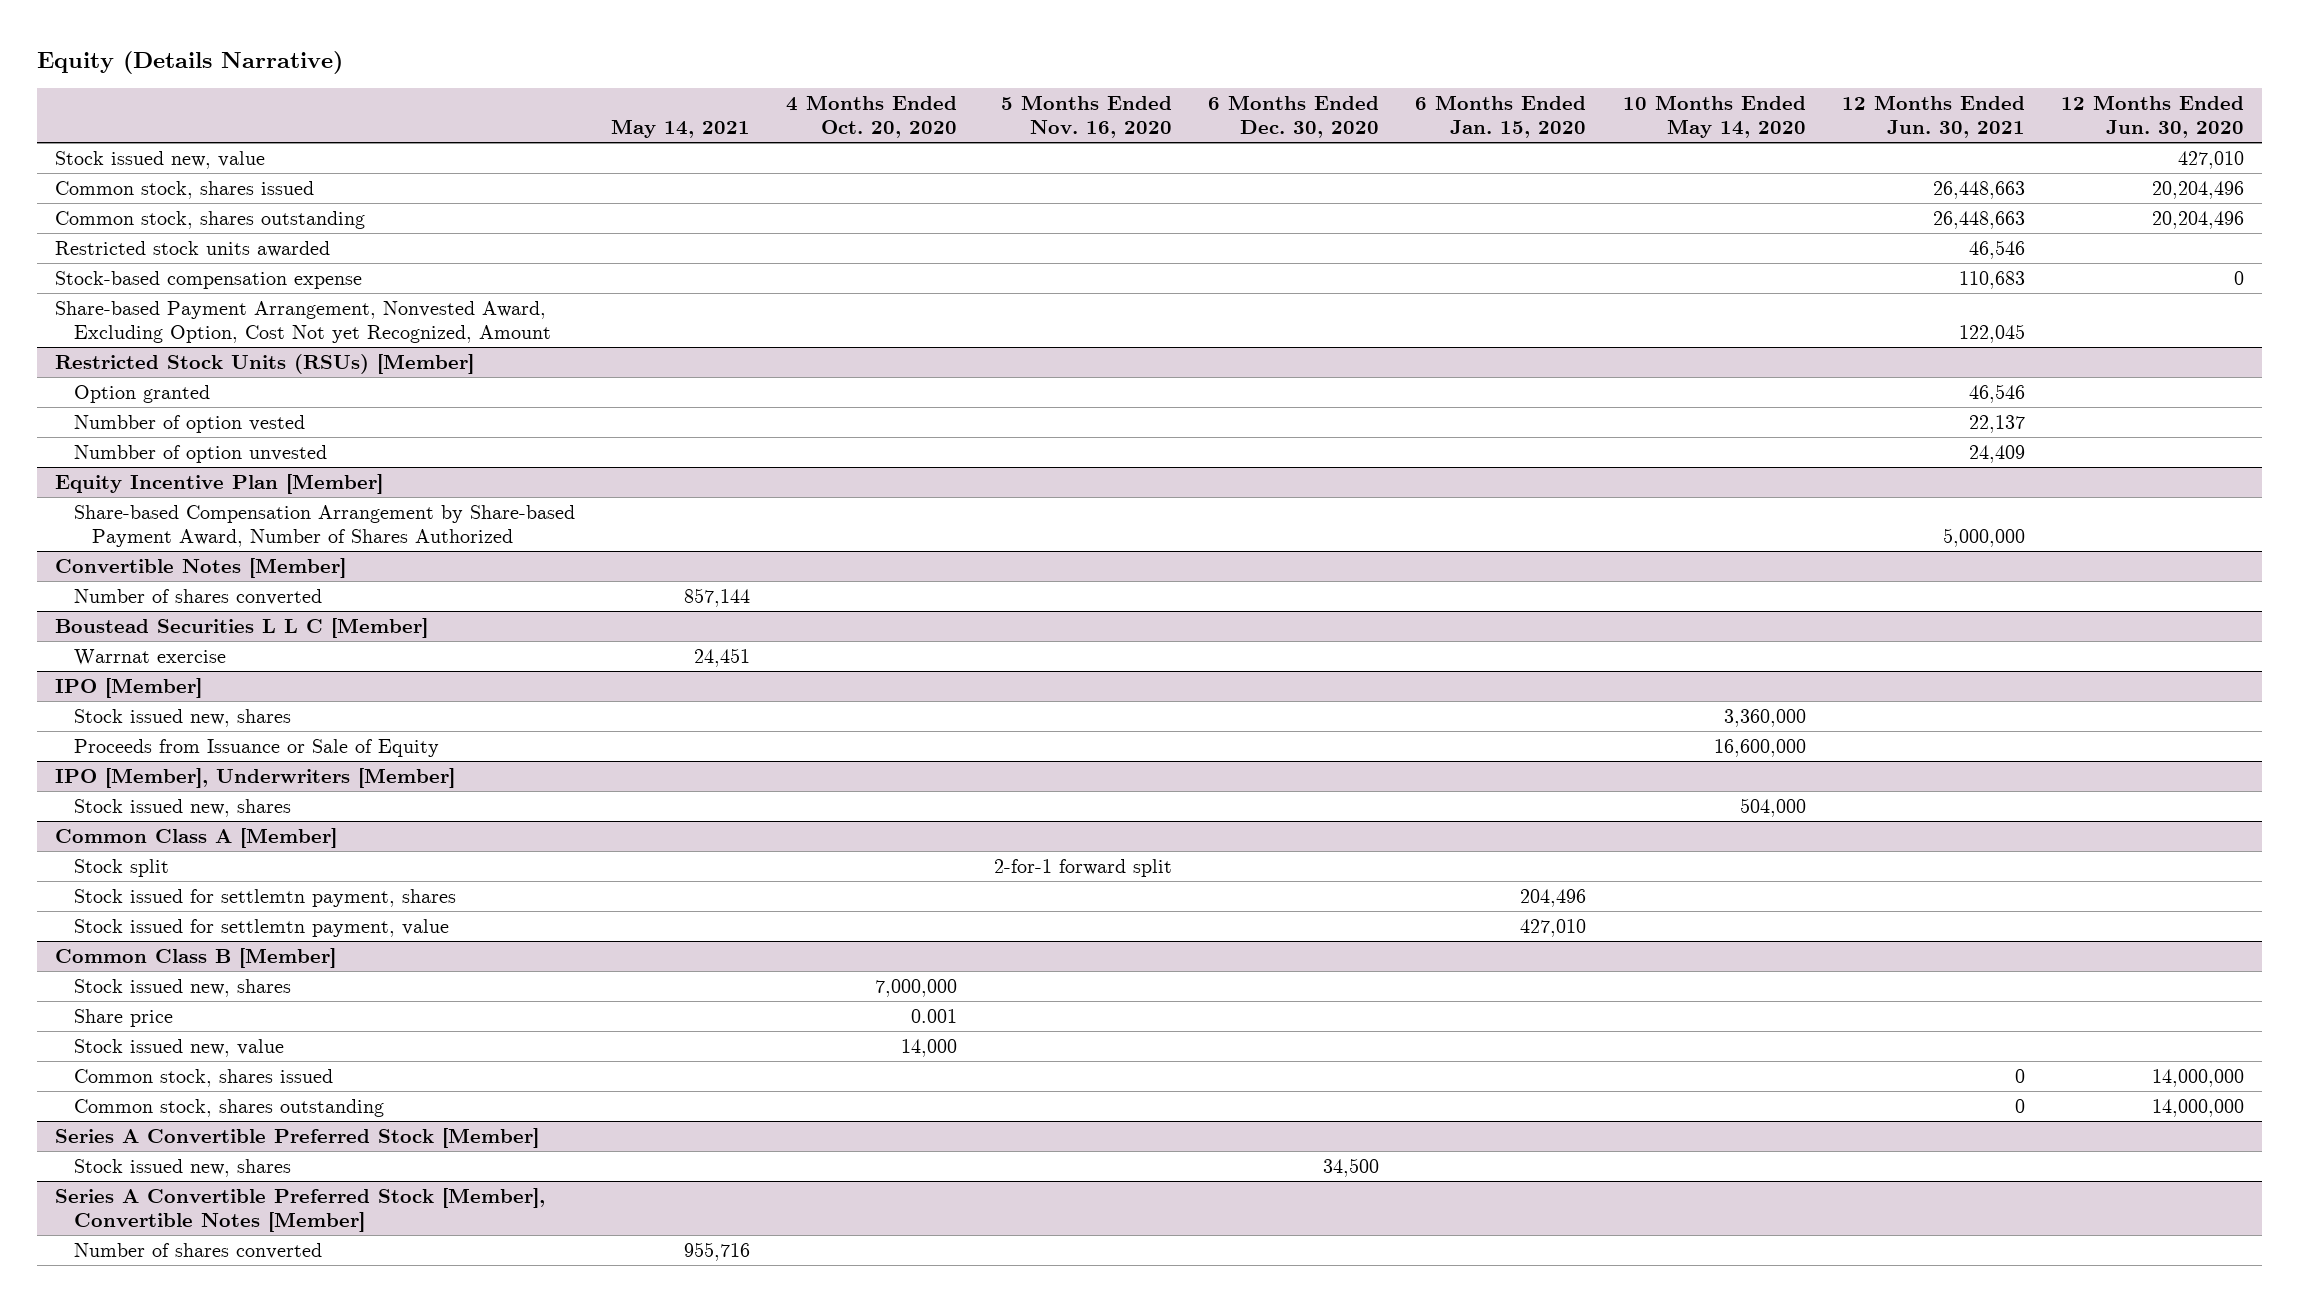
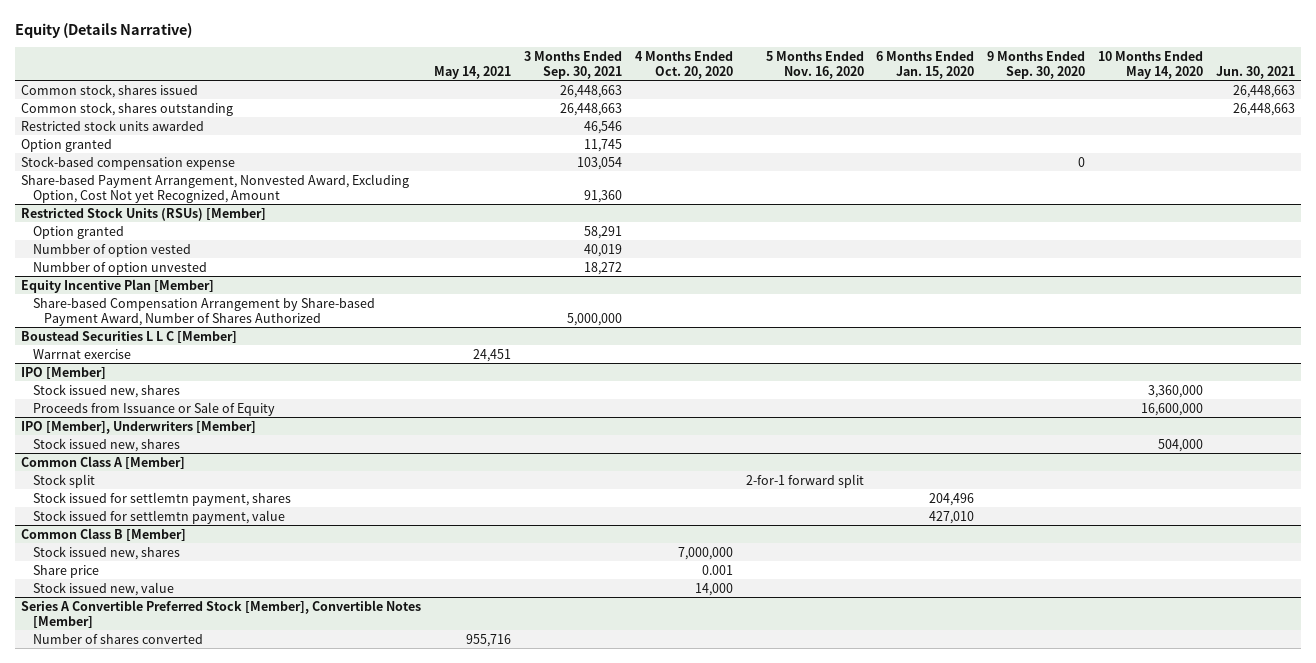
[1207,94,1379,139] 6 Months Ended Dec. 30, 2020 -> none
[1841,94,2025,139] 12 Months Ended Jun. 30, 2021 -> none
[2061,94,2245,139] 12 Months Ended Jun. 30, 2020 -> none
none -> [523,51,622,79] 3 Months Ended Sep. 30, 2021
none -> [987,51,1086,79] 9 Months Ended Sep. 30, 2020
none -> [1215,65,1295,79] Jun. 30, 2021
[54,150,265,169] Stock issued new, value -> none
none -> [21,138,113,152] Option granted
[54,557,346,578] Convertible Notes [Member] -> none
[73,588,322,605] Number of shares converted -> none
[73,1068,333,1087] Common stock, shares issued -> none
[73,1098,384,1117] Common stock, shares outstanding -> none
[54,1127,539,1148] Series A Convertible Preferred Stock [Member] -> none
[73,1158,291,1177] Stock issued new, shares -> none

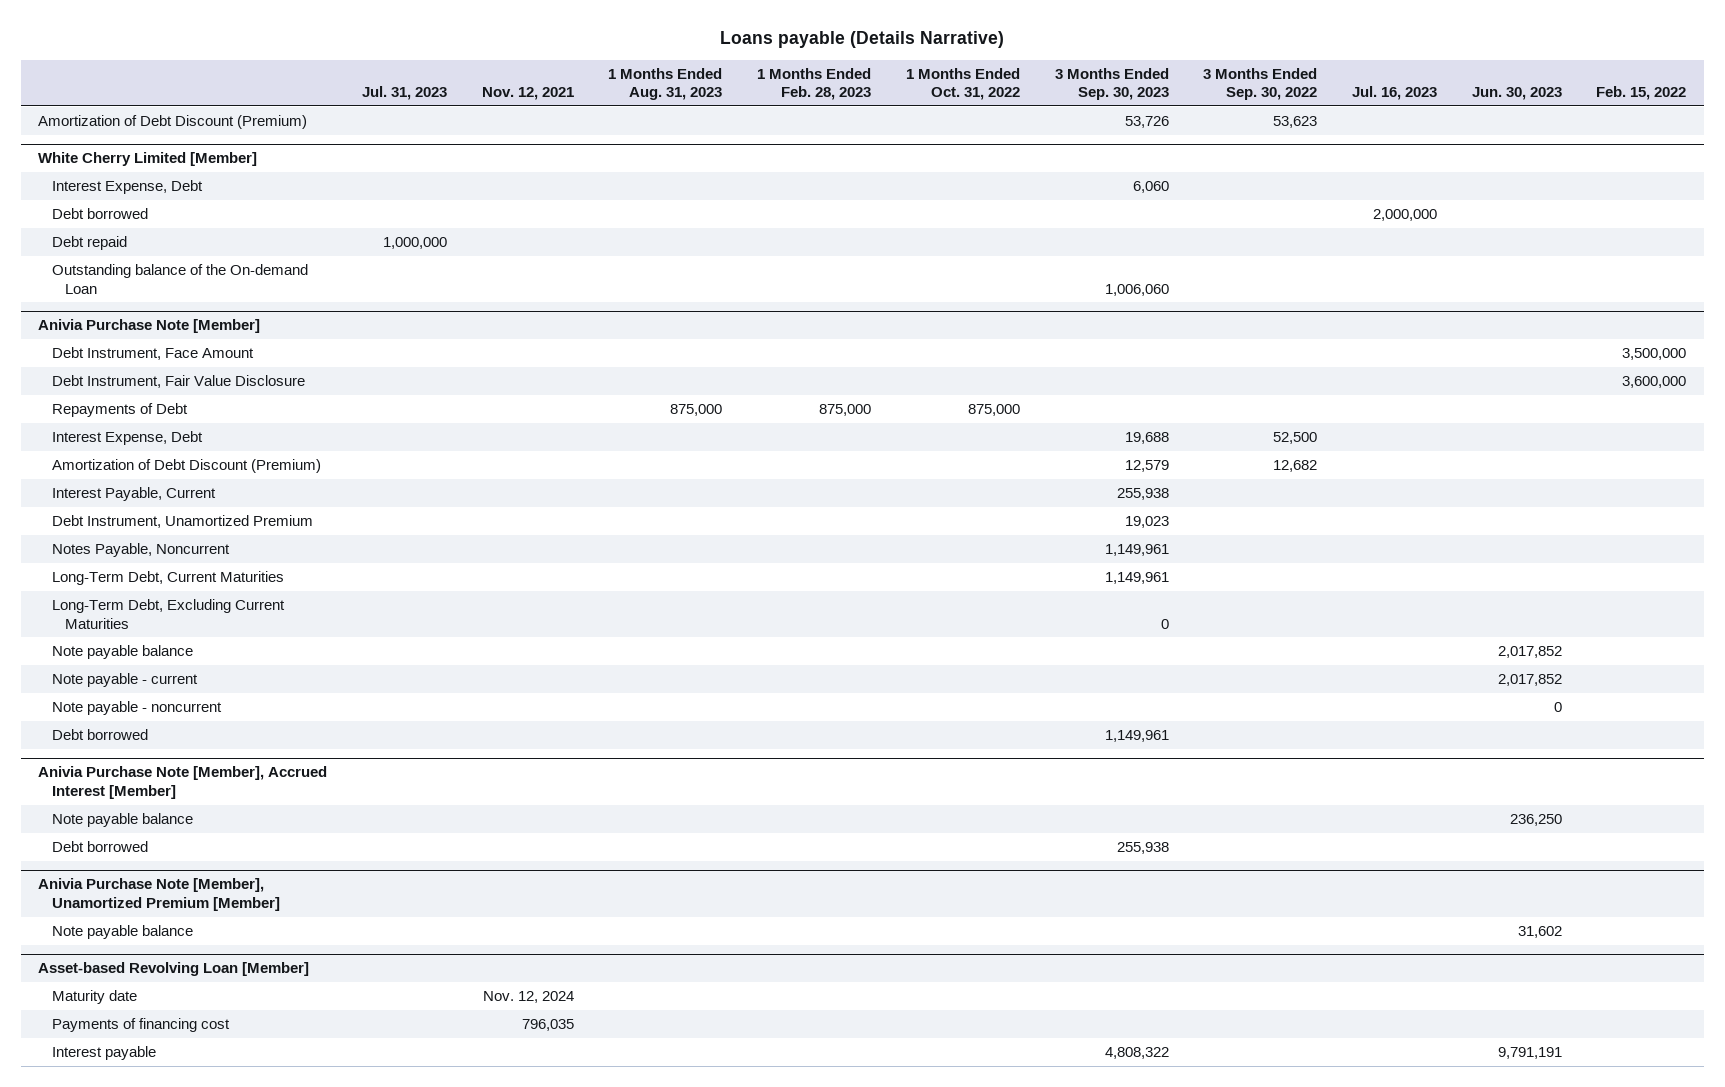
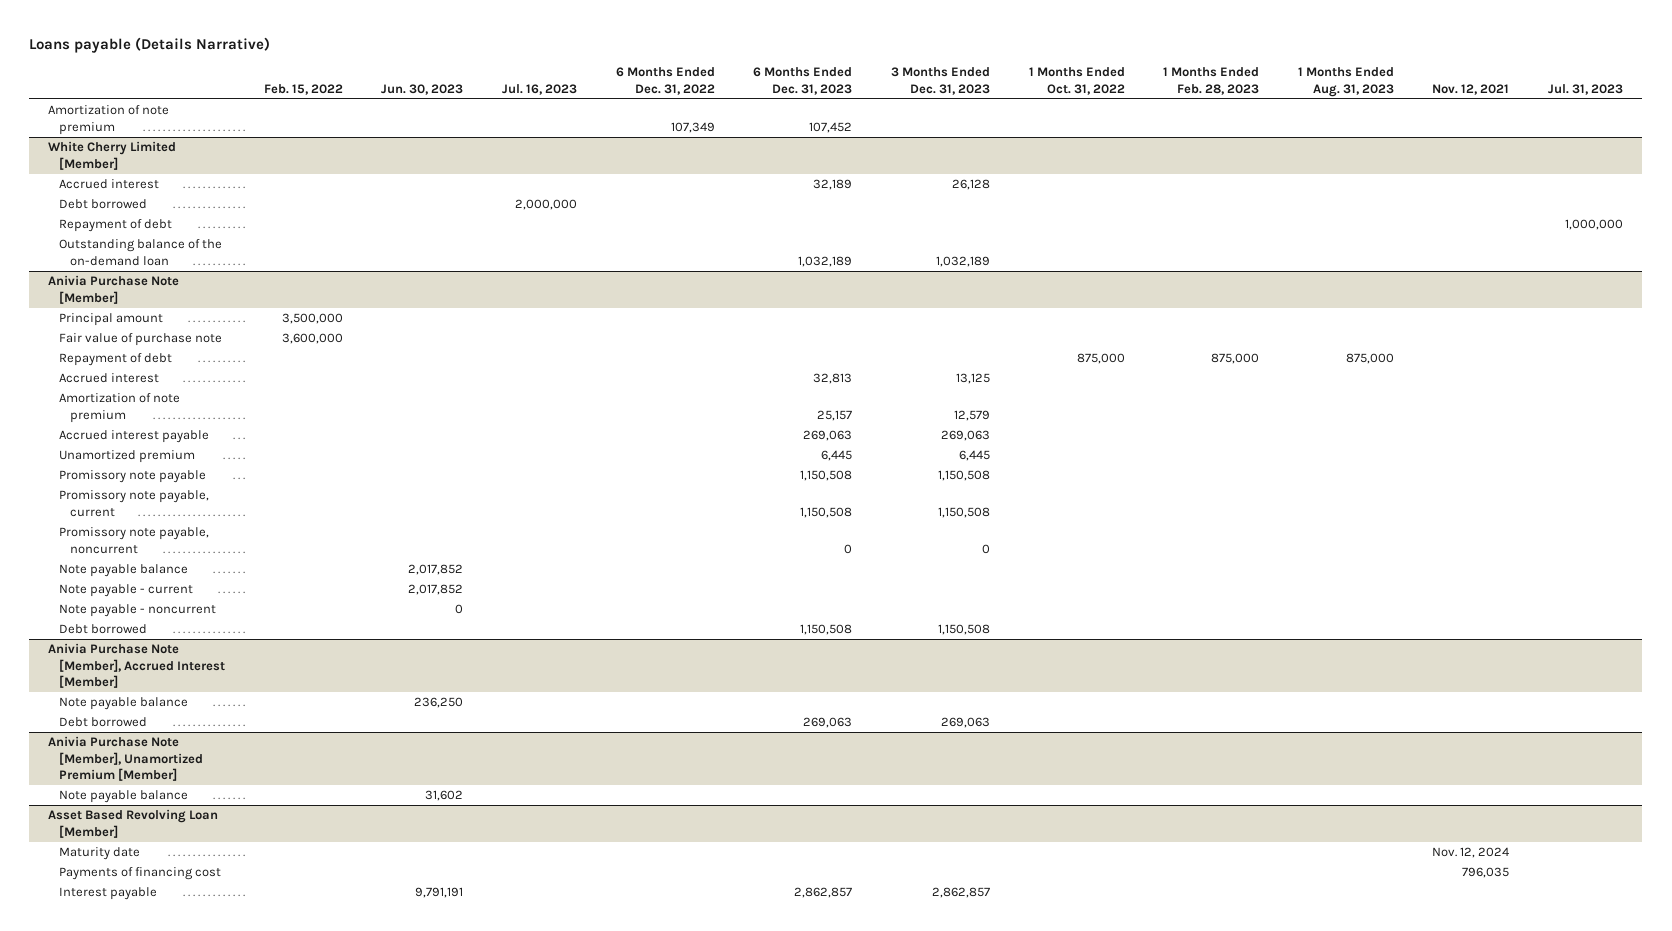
[1054,67,1169,101] 3 Months Ended Sep. 30, 2023 -> none
[1203,67,1318,101] 3 Months Ended Sep. 30, 2022 -> none
none -> [615,67,715,95] 6 Months Ended Dec. 31, 2022
none -> [753,67,853,95] 6 Months Ended Dec. 31, 2023
none -> [890,67,990,95] 3 Months Ended Dec. 31, 2023
[38,115,308,130] Amortization of Debt Discount (Premium) -> [48,105,170,135] Amortization of note premium
[51,180,203,195] Interest Expense, Debt -> [59,179,160,190] Accrued interest
[51,236,127,251] Debt repaid -> [59,219,173,233] Repayment of debt
[51,264,308,294] Outstanding balance of the On-demand Loan -> [59,239,223,266] Outstanding balance of the on-demand loan
[51,347,254,361] Debt Instrument, Face Amount -> [59,313,164,327] Principal amount
[51,375,305,389] Debt Instrument, Fair Value Disclosure -> [59,333,223,347] Fair value of purchase note
[51,403,188,418] Repayments of Debt -> [59,353,173,367] Repayment of debt
[51,431,203,446] Interest Expense, Debt -> [59,373,160,384] Accrued interest
[51,459,321,474] Amortization of Debt Discount (Premium) -> [59,393,181,423] Amortization of note premium
[51,487,216,502] Interest Payable, Current -> [59,430,210,444] Accrued interest payable
[51,515,313,529] Debt Instrument, Unamortized Premium -> [59,450,196,464] Unamortized premium
[51,543,230,558] Notes Payable, Noncurrent -> [59,470,207,484] Promissory note payable
[51,571,284,586] Long-Term Debt, Current Maturities -> [59,490,210,517] Promissory note payable, current
[51,599,285,629] Long-Term Debt, Excluding Current Maturities -> [59,527,210,554] Promissory note payable, noncurrent
[38,962,310,977] Asset-based Revolving Loan [Member] -> [48,809,219,838] Asset Based Revolving Loan [Member]

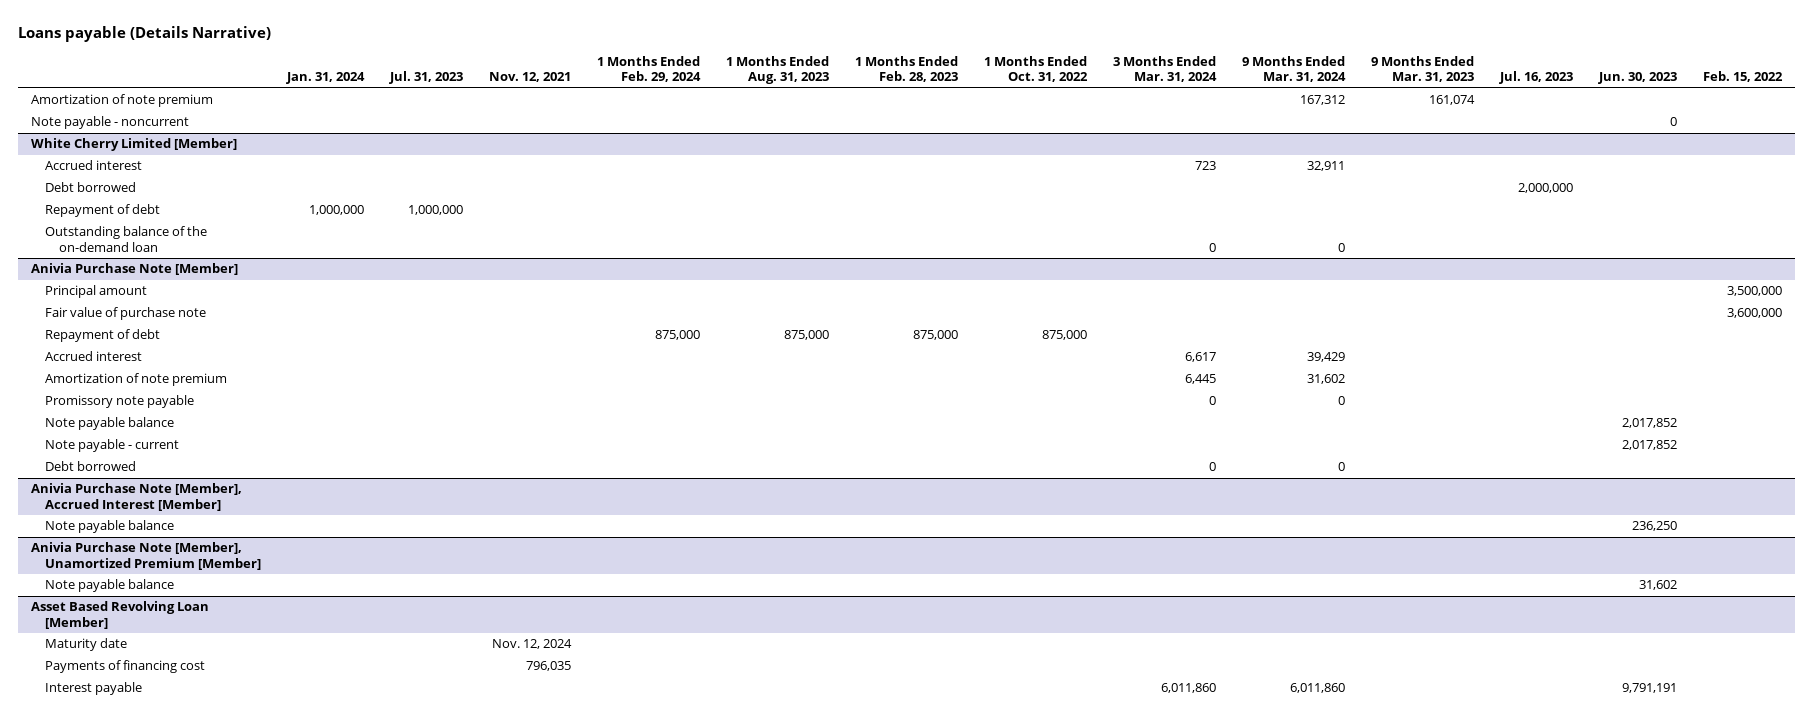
[615,67,715,95] 6 Months Ended Dec. 31, 2022 -> none
[753,67,853,95] 6 Months Ended Dec. 31, 2023 -> none
[890,67,990,95] 3 Months Ended Dec. 31, 2023 -> none
none -> [286,72,366,85] Jan. 31, 2024
none -> [597,56,702,83] 1 Months Ended Feb. 29, 2024
none -> [1112,56,1217,83] 3 Months Ended Mar. 31, 2024
none -> [1241,56,1346,83] 9 Months Ended Mar. 31, 2024
none -> [1370,56,1474,83] 9 Months Ended Mar. 31, 2023
none -> [31,116,190,130] Note payable - noncurrent
[59,430,210,444] Accrued interest payable -> none
[59,450,196,464] Unamortized premium -> none
[59,490,210,517] Promissory note payable, current -> none
[59,527,210,554] Promissory note payable, noncurrent -> none
[59,604,217,618] Note payable - noncurrent -> none
[59,717,148,728] Debt borrowed -> none

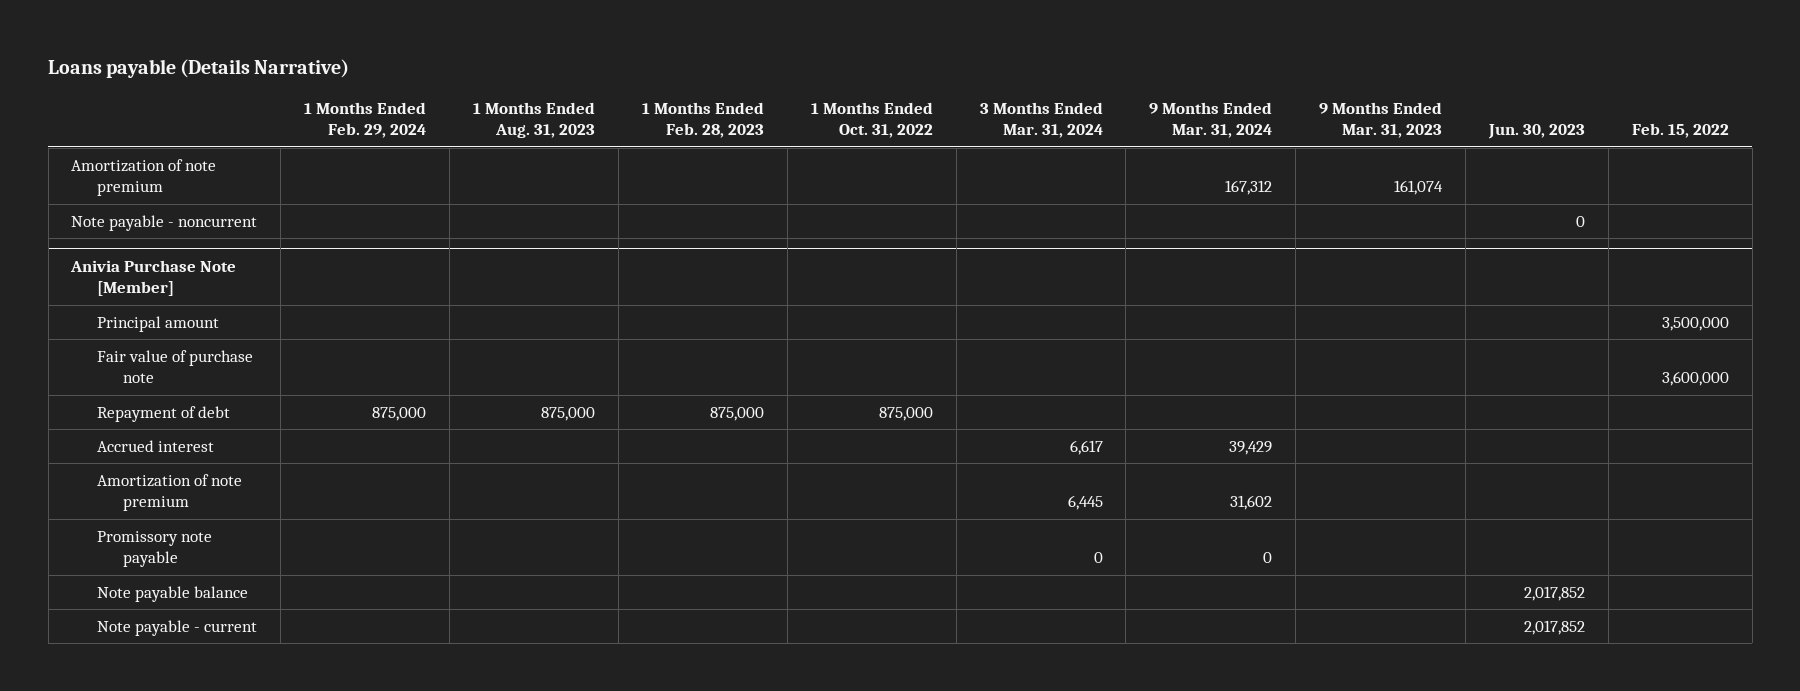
[286,72,366,85] Jan. 31, 2024 -> none
[389,71,464,85] Jul. 31, 2023 -> none
[489,72,572,83] Nov. 12, 2021 -> none
[1498,71,1573,85] Jul. 16, 2023 -> none
[31,138,238,152] White Cherry Limited [Member] -> none
[45,160,143,171] Accrued interest -> none
[45,182,137,193] Debt borrowed -> none
[45,204,161,218] Repayment of debt -> none
[45,226,208,252] Outstanding balance of the on-demand loan -> none
[45,461,137,472] Debt borrowed -> none
[31,483,243,511] Anivia Purchase Note [Member], Accrued Interest [Member] -> none
[45,520,175,534] Note payable balance -> none
[31,542,262,570] Anivia Purchase Note [Member], Unamortized Premium [Member] -> none
[45,579,175,593] Note payable balance -> none
[31,601,210,629] Asset Based Revolving Loan [Member] -> none
[45,638,128,652] Maturity date -> none
[45,660,206,674] Payments of financing cost -> none
[45,682,143,696] Interest payable -> none

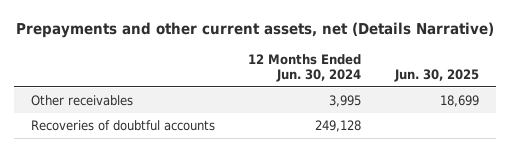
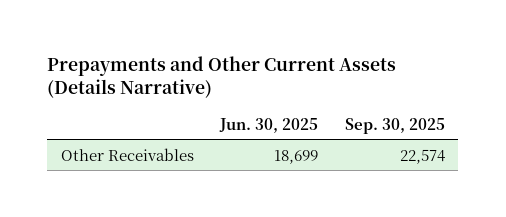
[15,21,494,38] Prepayments and other current assets, net (Details Narrative) -> [47,55,397,99] Prepayments and Other Current Assets (Details Narrative)
[248,53,362,82] 12 Months Ended Jun. 30, 2024 -> none
none -> [345,117,446,134] Sep. 30, 2025
[30,120,215,132] Recoveries of doubtful accounts -> none
[30,95,133,107] Other receivables -> [60,147,194,161] Other Receivables

